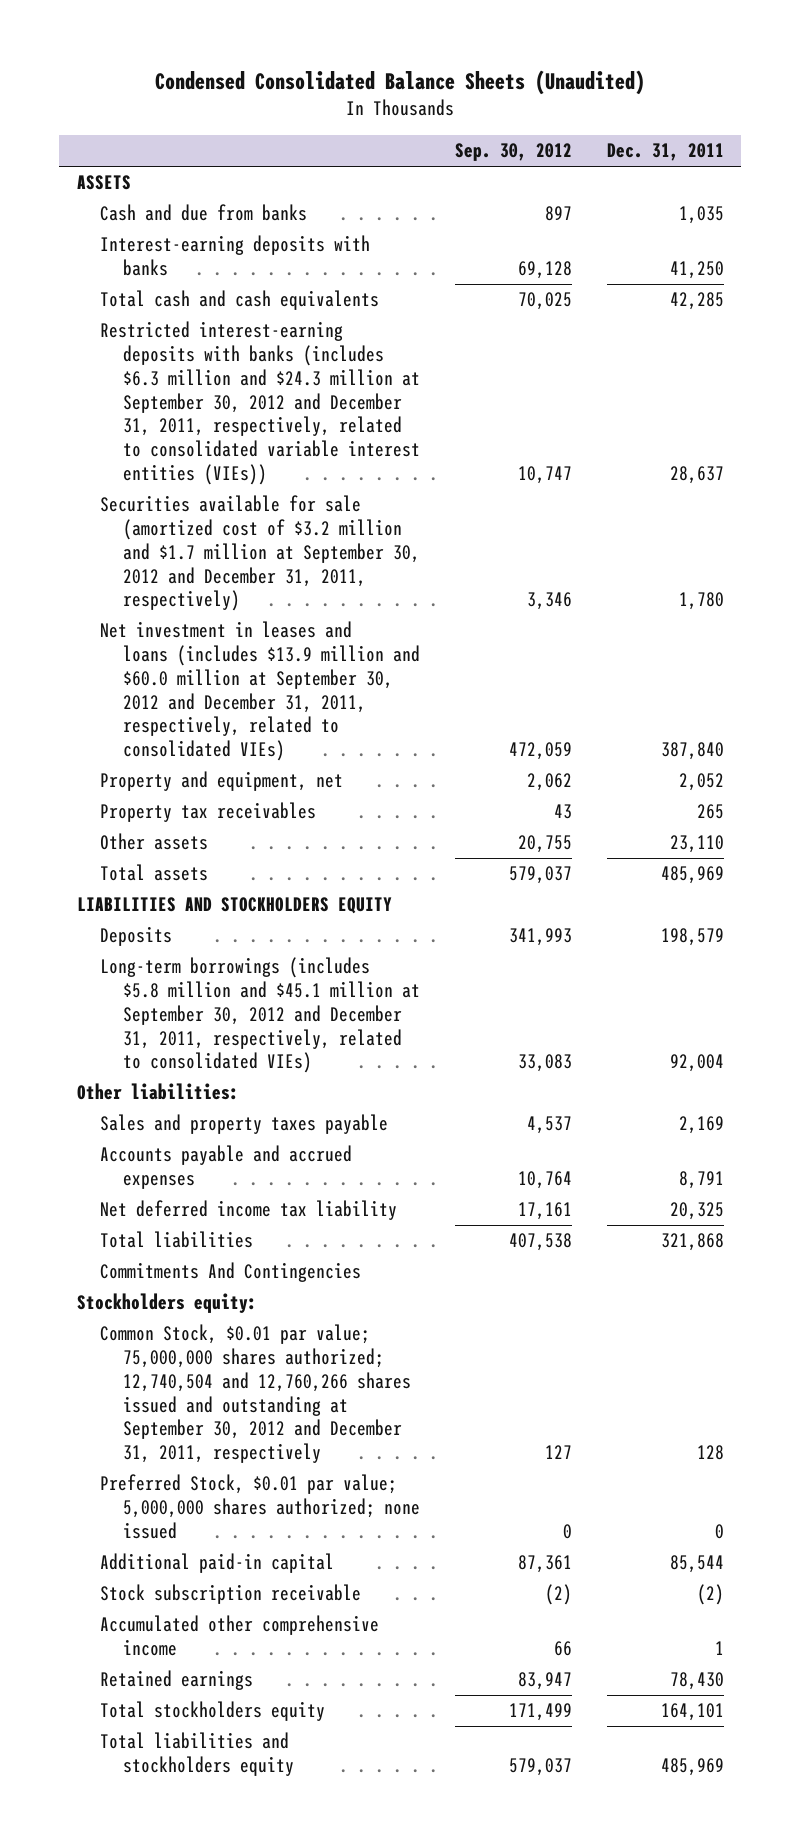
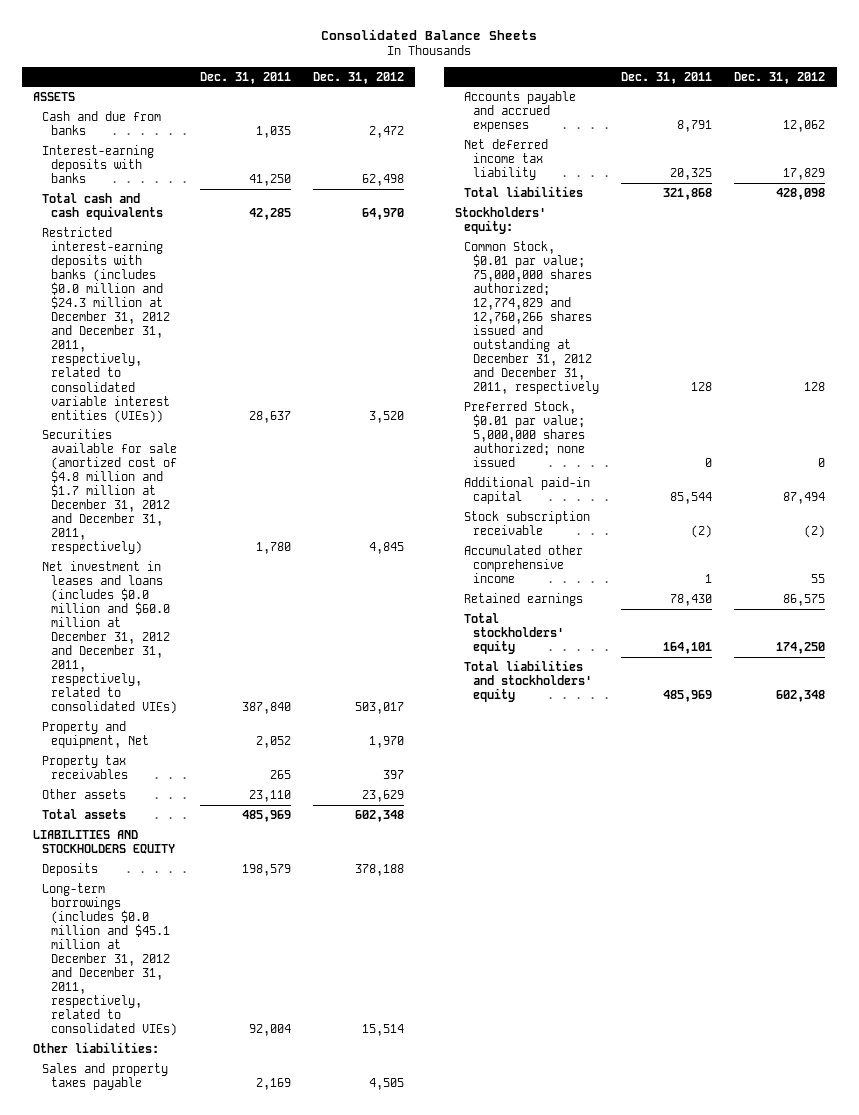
[155,70,646,96] Condensed Consolidated Balance Sheets (Unaudited) -> [321,28,538,40] Consolidated Balance Sheets
[455,143,573,162] Sep. 30, 2012 -> none
none -> [312,71,404,84] Dec. 31, 2012
[99,321,421,485] Restricted interest-earning deposits with banks (includes $6.3 million and $24.3 million at September 30, 2012 and December 31, 2011, respectively, related to consolidated variable interest entities (VIEs)) -> [42,226,171,423] Restricted interest-earning deposits with banks (includes $0.0 million and $24.3 million at December 31, 2012 and December 31, 2011, respectively, related to consolidated variable interest entities (VIEs))
[99,495,421,612] Securities available for sale (amortized cost of $3.2 million and $1.7 million at September 30, 2012 and December 31, 2011, respectively) -> [42,428,178,555] Securities available for sale (amortized cost of $4.8 million and $1.7 million at December 31, 2012 and December 31, 2011, respectively)
[99,621,421,762] Net investment in leases and loans (includes $13.9 million and $60.0 million at September 30, 2012 and December 31, 2011, respectively, related to consolidated VIEs) -> [42,560,178,715] Net investment in leases and loans (includes $0.0 million and $60.0 million at December 31, 2012 and December 31, 2011, respectively, related to consolidated VIEs)
[99,771,343,792] Property and equipment, net -> [42,720,150,748] Property and equipment, Net
[99,957,421,1074] Long-term borrowings (includes $5.8 million and $45.1 million at September 30, 2012 and December 31, 2011, respectively, related to consolidated VIEs) -> [42,882,178,1037] Long-term borrowings (includes $0.0 million and $45.1 million at December 31, 2012 and December 31, 2011, respectively, related to consolidated VIEs)
[99,1262,361,1283] Commitments And Contingencies -> none
[76,1293,257,1314] Stockholders equity: -> [454,206,546,234] Stockholders' equity:
[99,1324,412,1464] Common Stock, $0.01 par value; 75,000,000 shares authorized; 12,740,504 and 12,760,266 shares issued and outstanding at September 30, 2012 and December 31, 2011, respectively -> [463,240,599,395] Common Stock, $0.01 par value; 75,000,000 shares authorized; 12,774,829 and 12,760,266 shares issued and outstanding at December 31, 2012 and December 31, 2011, respectively
[99,1701,325,1722] Total stockholders equity -> [463,612,564,654] Total stockholders' equity
[99,1732,295,1777] Total liabilities and stockholders equity -> [463,659,592,702] Total liabilities and stockholders' equity

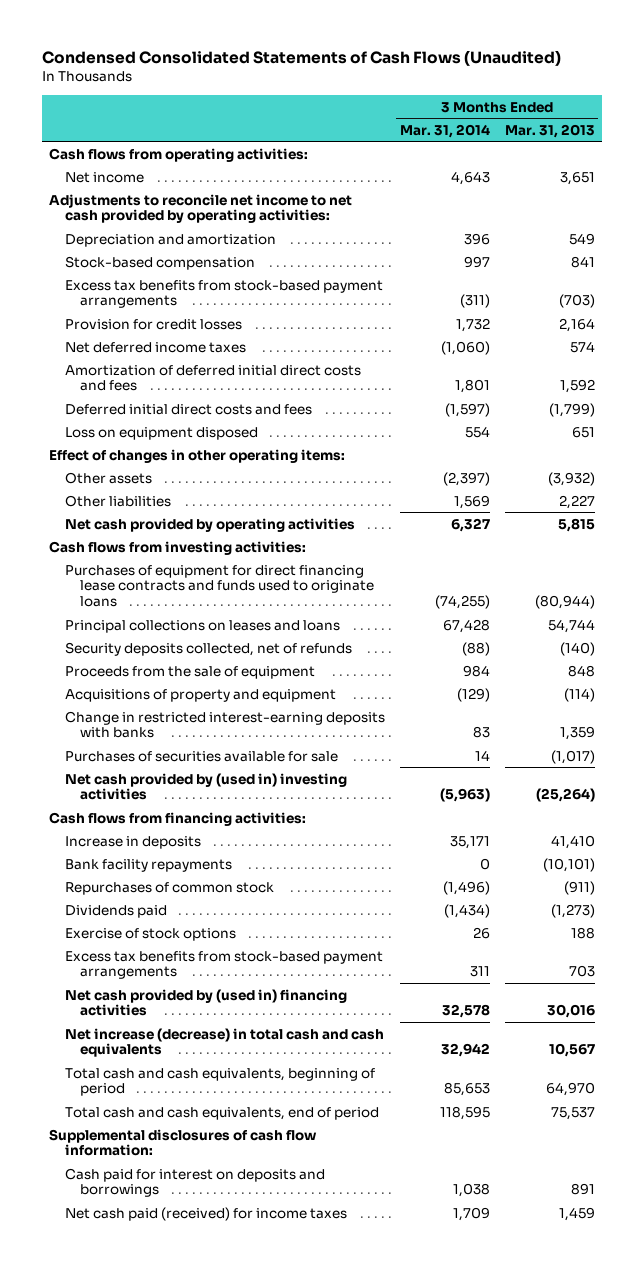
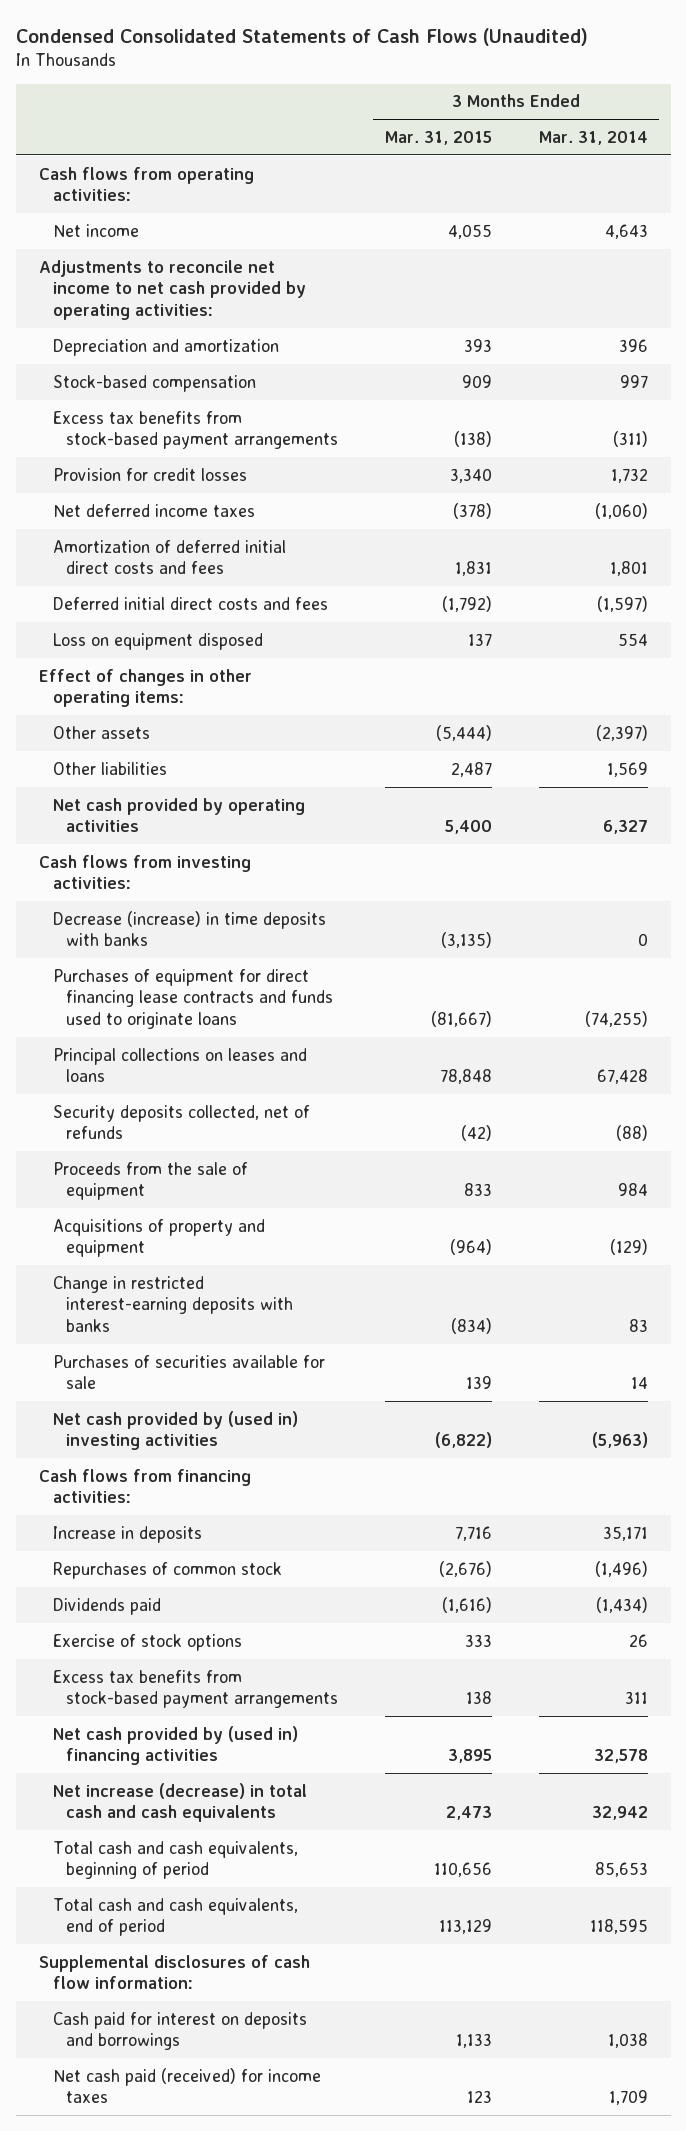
[504,123,595,138] Mar. 31, 2013 -> none
none -> [384,131,492,146] Mar. 31, 2015
none -> [52,910,326,947] Decrease (increase) in time deposits with banks
[64,858,232,872] Bank facility repayments -> none

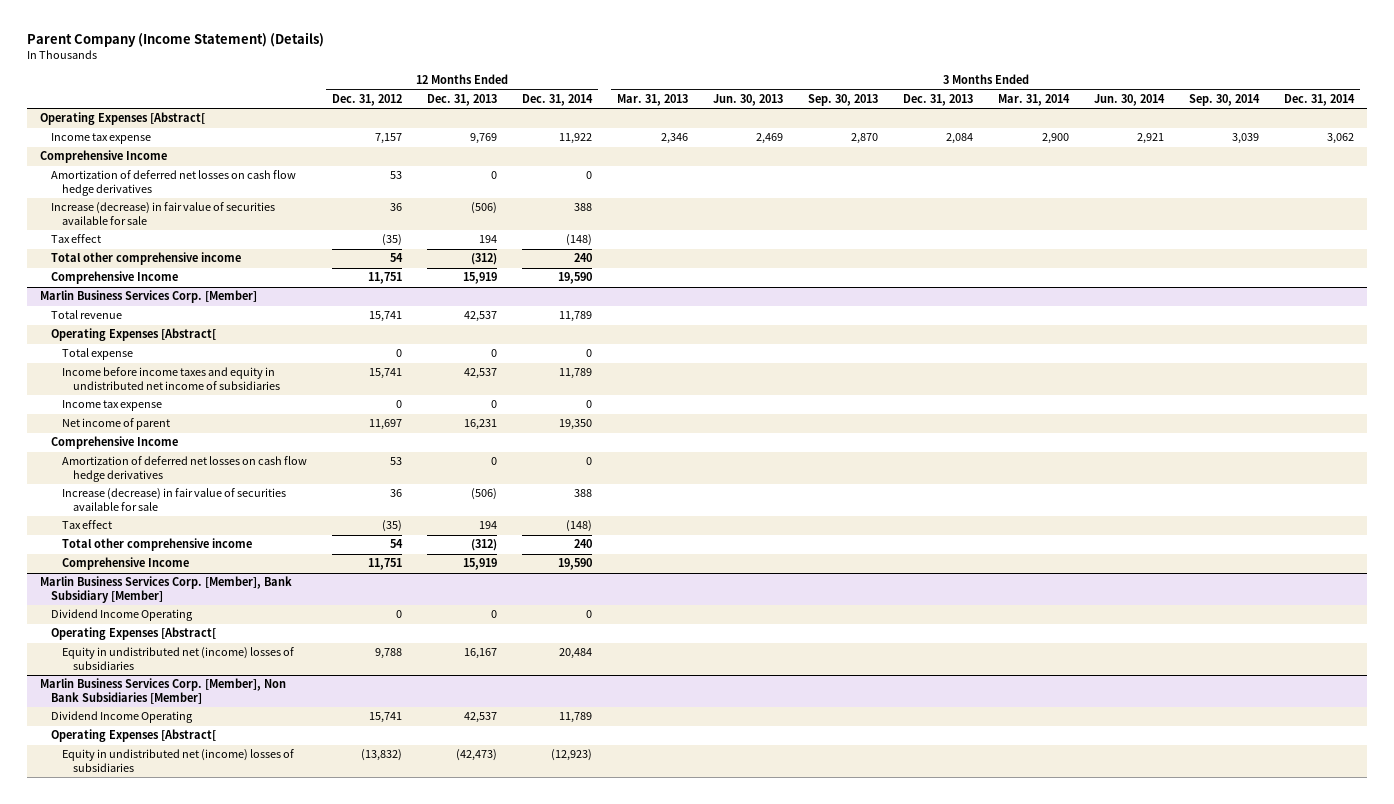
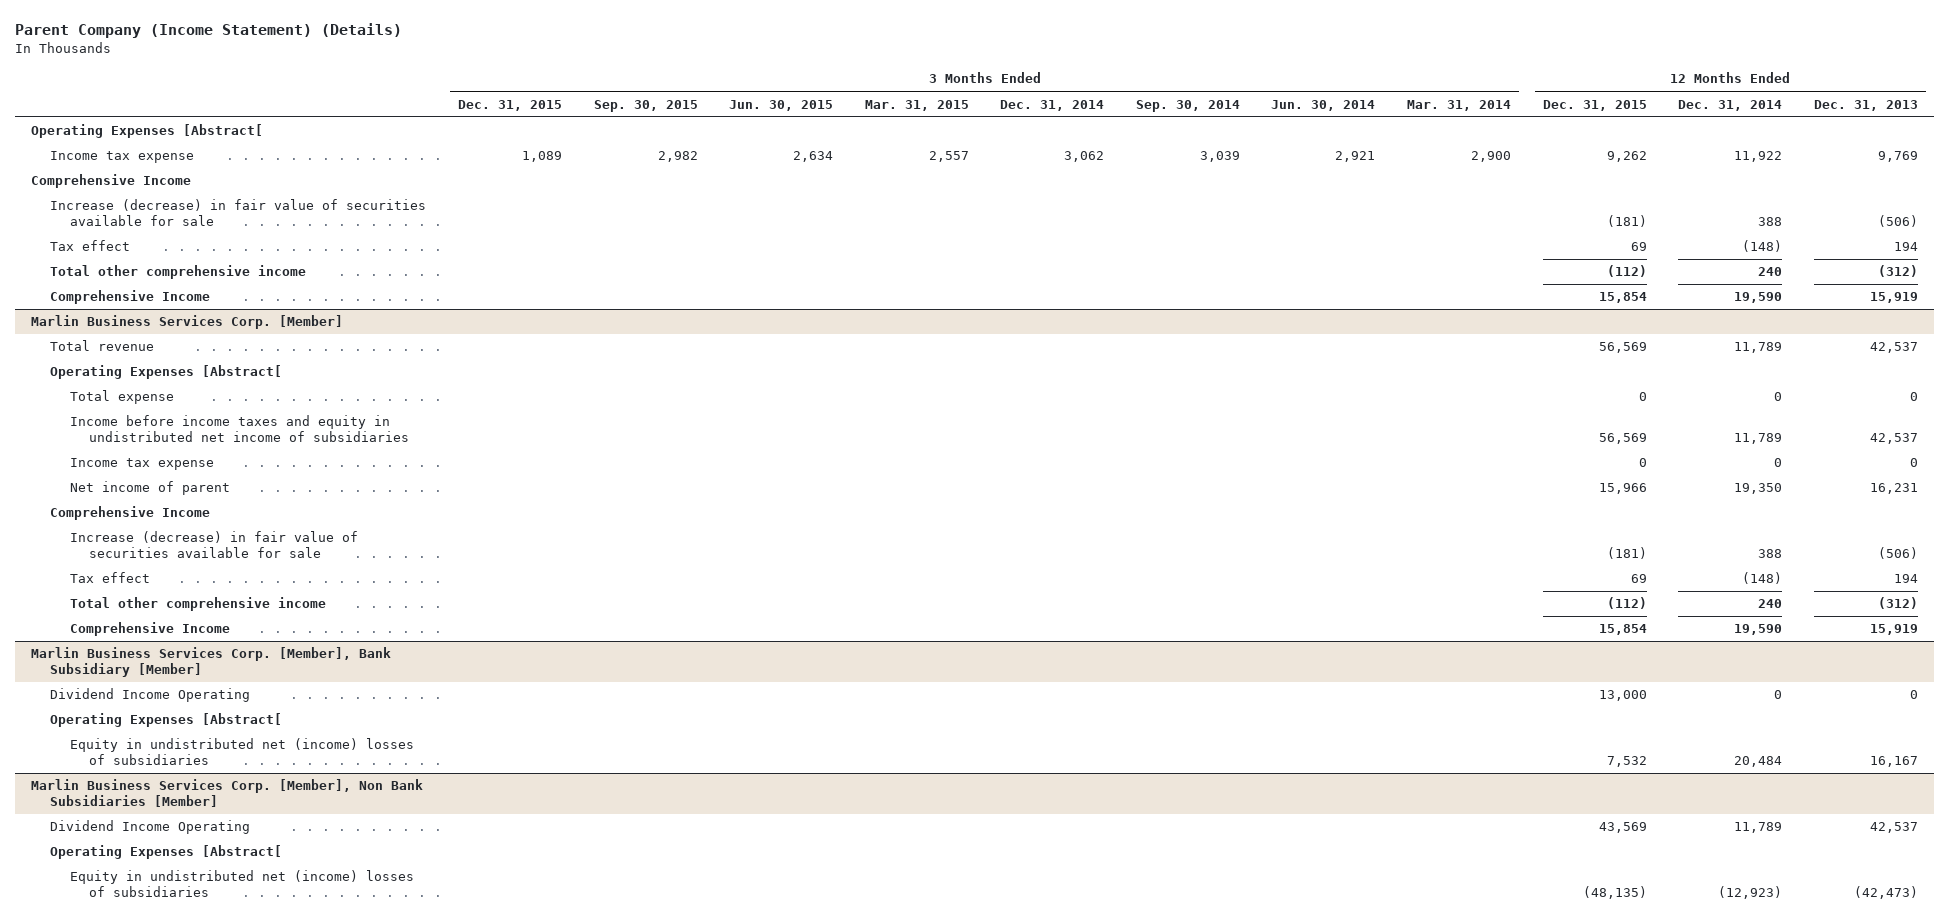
[331,93,402,106] Dec. 31, 2012 -> none
[617,93,689,106] Mar. 31, 2013 -> none
[713,93,784,106] Jun. 30, 2013 -> none
[808,93,879,106] Sep. 30, 2013 -> none
[903,93,974,106] Dec. 31, 2013 -> none
none -> [458,99,563,111] Dec. 31, 2015
none -> [593,99,698,112] Sep. 30, 2015
none -> [729,99,834,111] Jun. 30, 2015
none -> [864,99,969,111] Mar. 31, 2015
none -> [1542,99,1647,111] Dec. 31, 2015
[50,170,296,196] Amortization of deferred net losses on cash flow hedge derivatives -> none
[61,456,307,482] Amortization of deferred net losses on cash flow hedge derivatives -> none

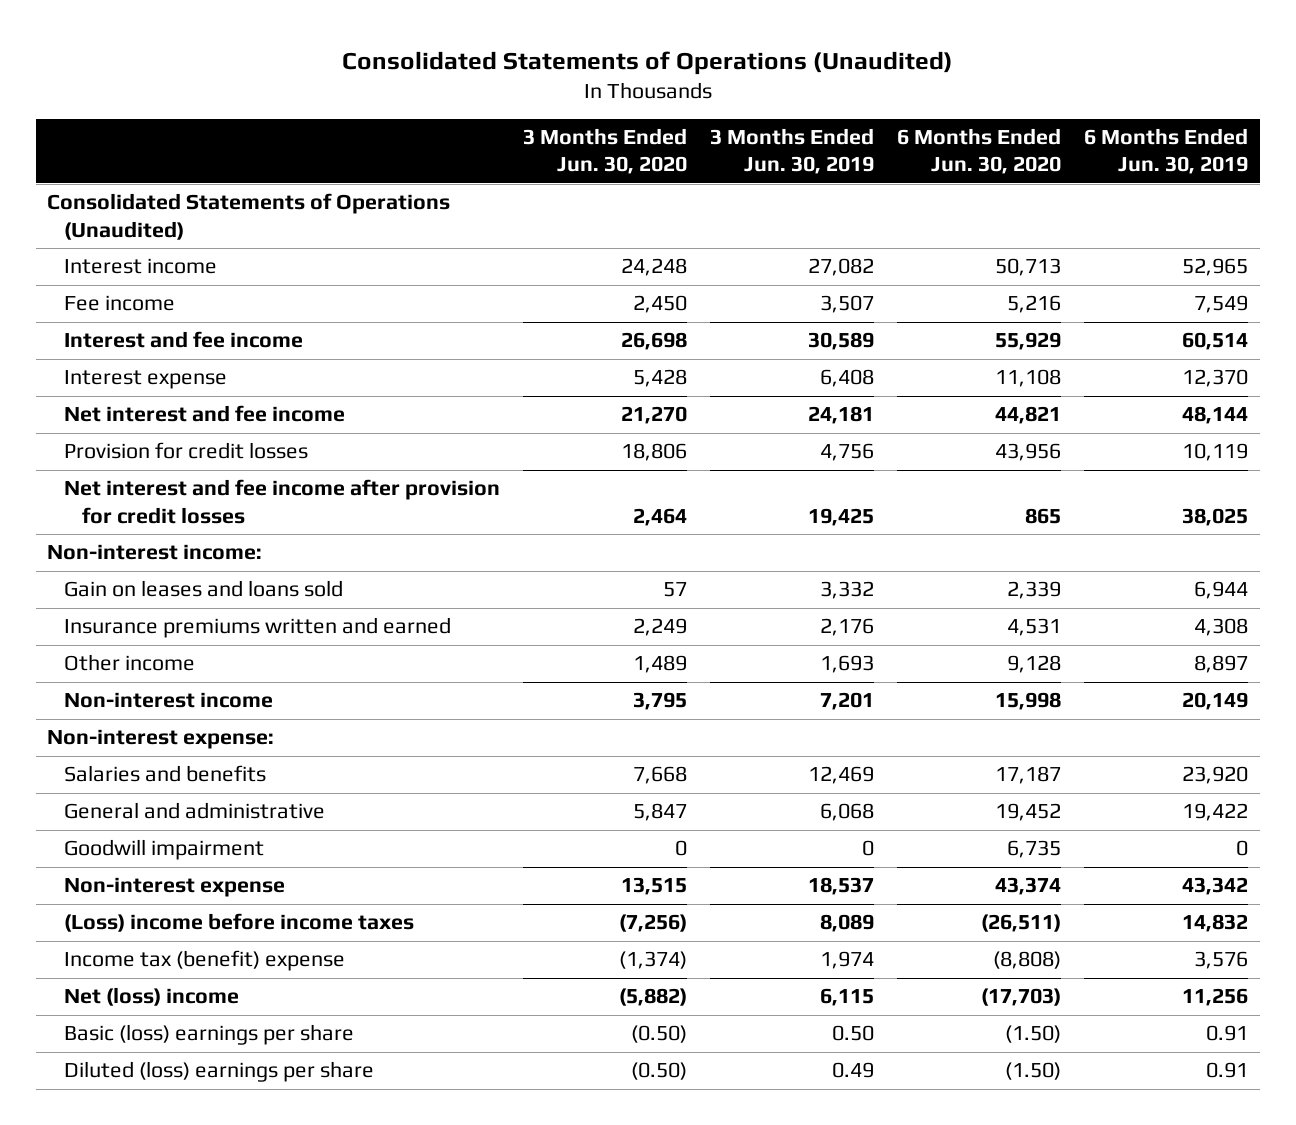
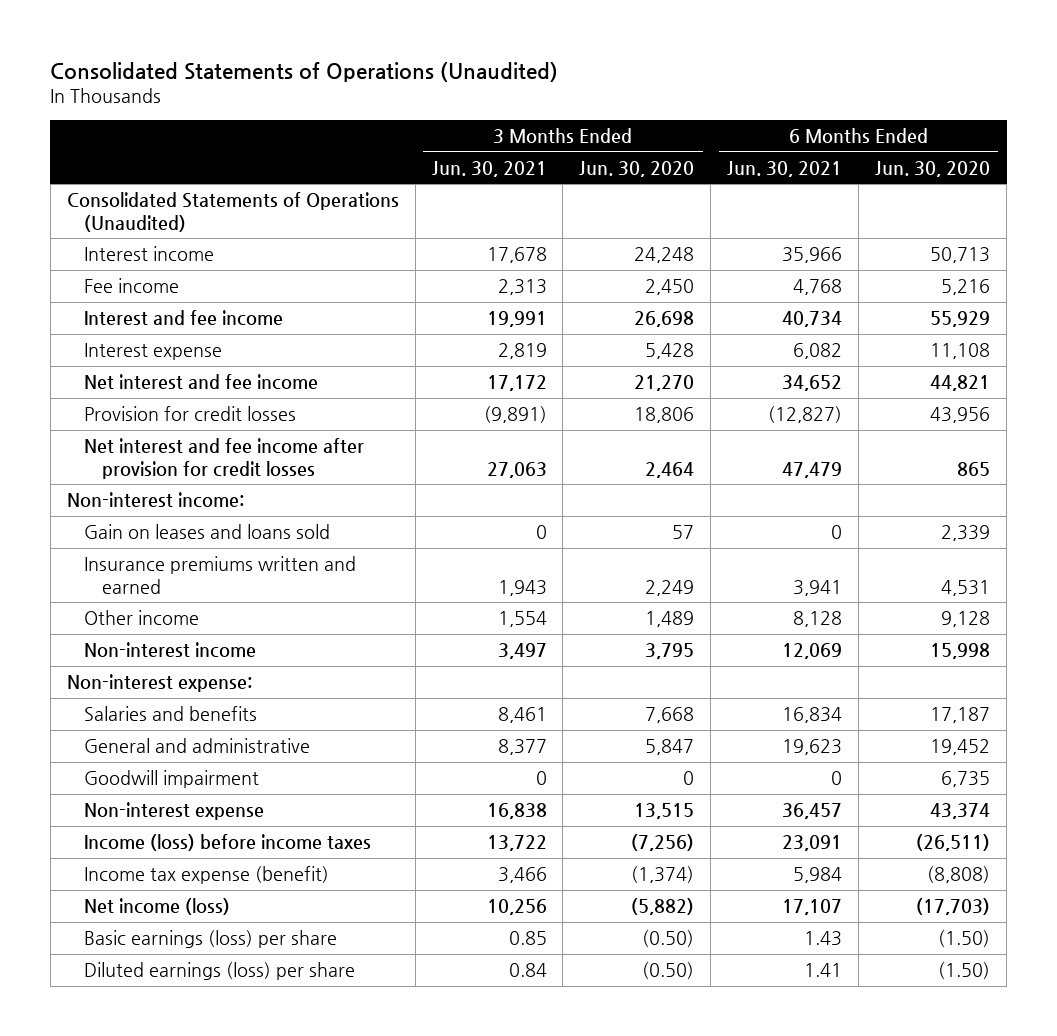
[710,127,875,175] 3 Months Ended Jun. 30, 2019 -> none
[1084,127,1249,175] 6 Months Ended Jun. 30, 2019 -> none
none -> [431,160,547,177] Jun. 30, 2021
none -> [727,160,843,177] Jun. 30, 2021
[64,913,415,933] (Loss) income before income taxes -> [84,834,372,852] Income (loss) before income taxes
[64,950,346,972] Income tax (benefit) expense -> [84,866,330,885] Income tax expense (benefit)
[64,987,240,1007] Net (loss) income -> [84,898,231,916] Net income (loss)
[64,1024,355,1046] Basic (loss) earnings per share -> [84,930,338,949] Basic earnings (loss) per share
[64,1061,375,1083] Diluted (loss) earnings per share -> [84,962,356,981] Diluted earnings (loss) per share

